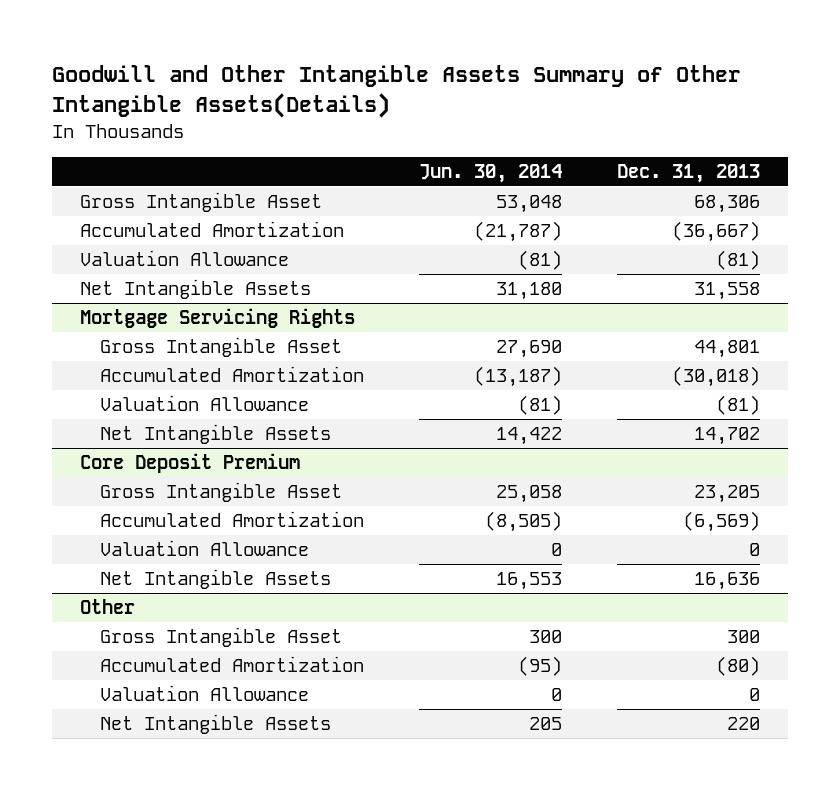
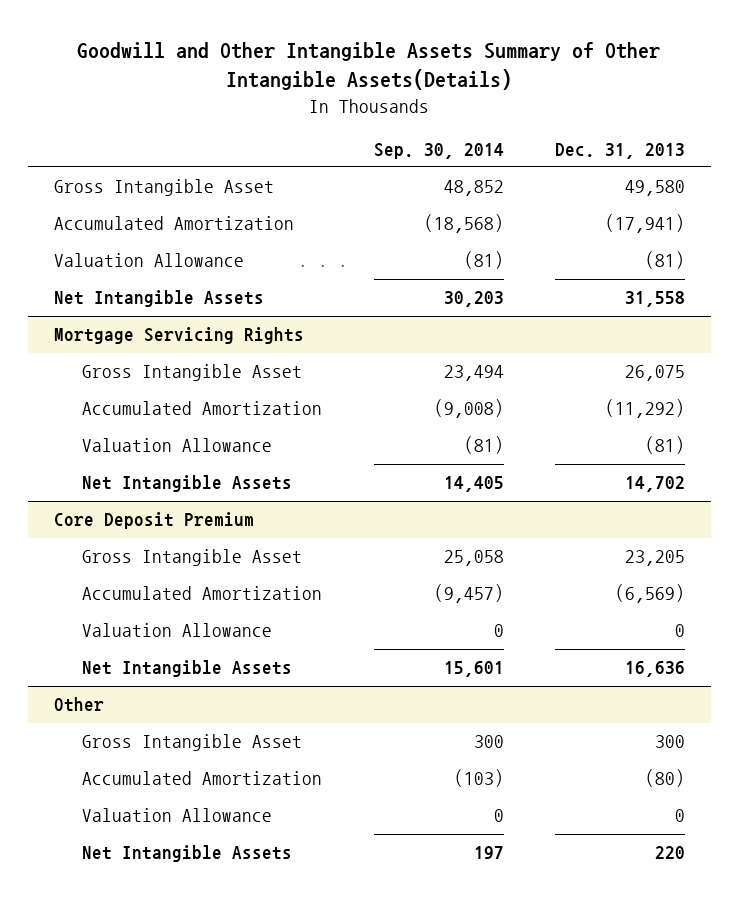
[419,164,563,184] Jun. 30, 2014 -> none
none -> [373,142,504,159] Sep. 30, 2014
[694,195,761,214] 68,306 -> [625,180,686,197] 49,580
[672,221,761,243] (36,667) -> [605,214,686,234] (17,941)
[694,340,761,359] 44,801 -> [625,365,686,382] 26,075
[672,366,761,388] (30,018) -> [605,399,686,419] (11,292)

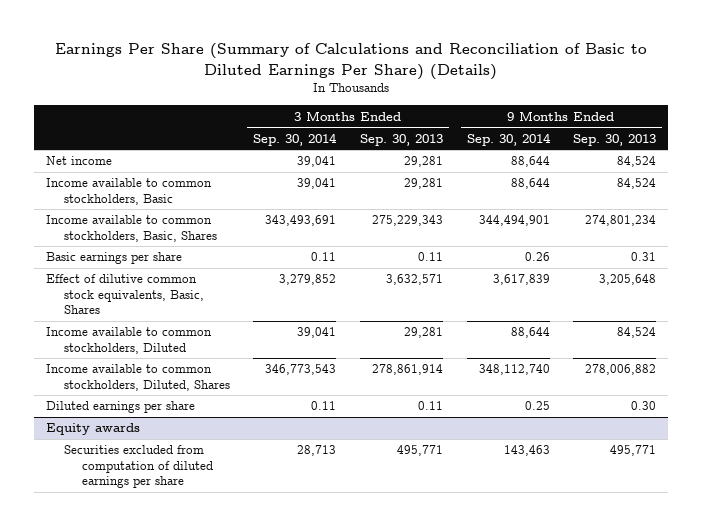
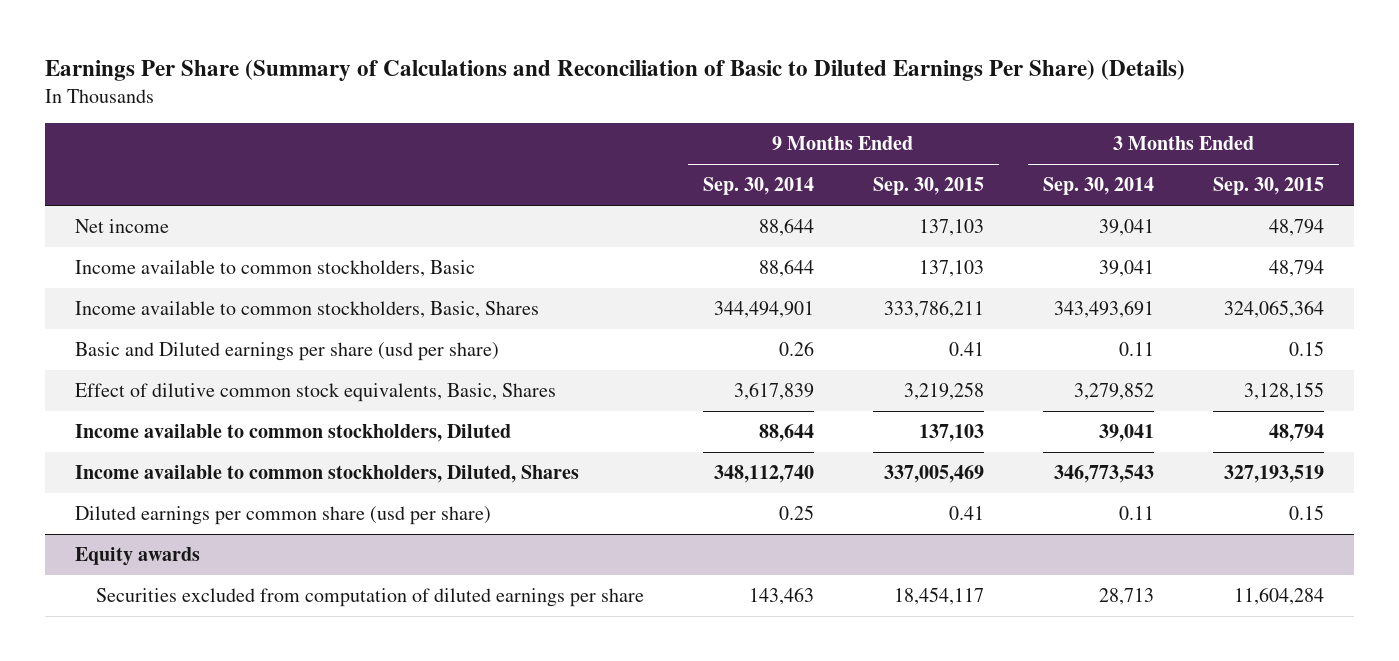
[359,133,443,146] Sep. 30, 2013 -> none
[573,133,657,146] Sep. 30, 2013 -> none
none -> [872,177,984,196] Sep. 30, 2015
none -> [1213,177,1325,196] Sep. 30, 2015
[45,252,182,265] Basic earnings per share -> [75,342,500,362] Basic and Diluted earnings per share (usd per share)
[45,401,195,414] Diluted earnings per share -> [75,506,492,526] Diluted earnings per common share (usd per share)

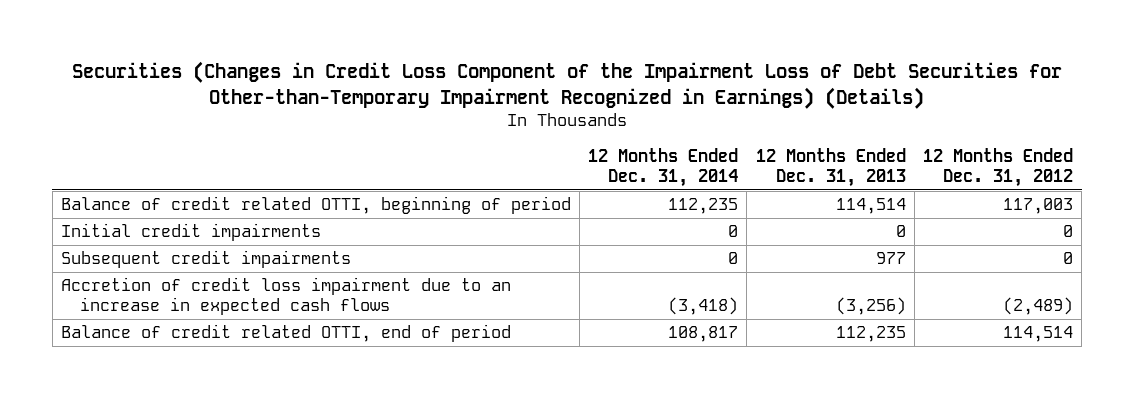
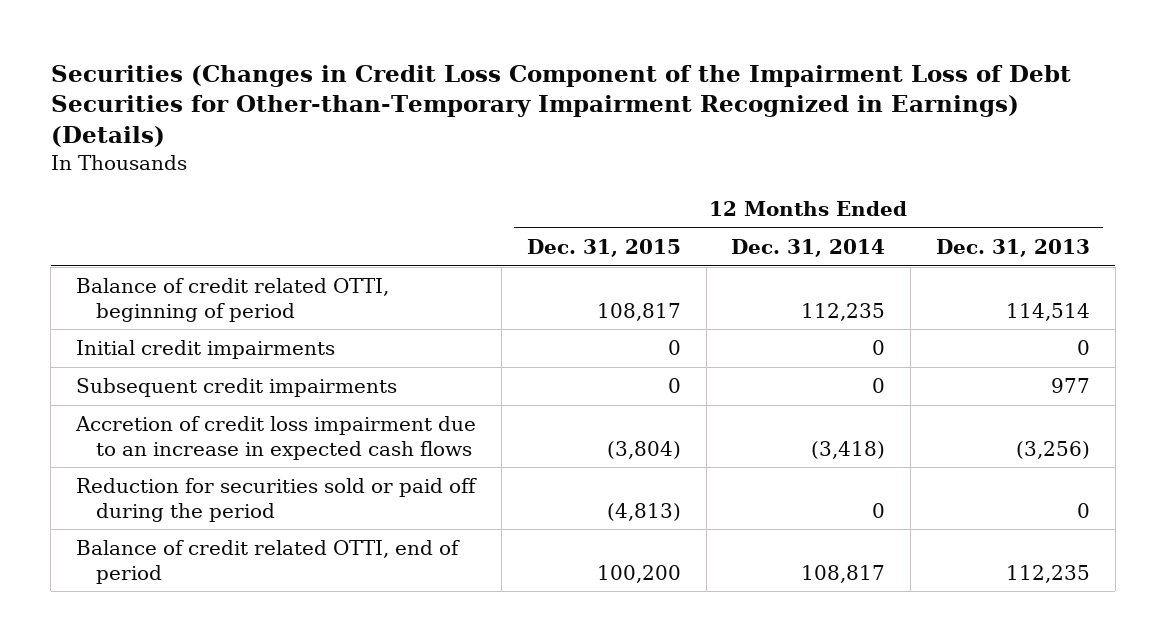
[923,148,1074,188] 12 Months Ended Dec. 31, 2012 -> none
none -> [526,238,681,257] Dec. 31, 2015
none -> [76,478,478,522] Reduction for securities sold or paid off during the period

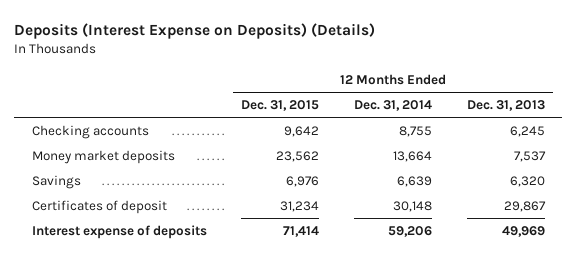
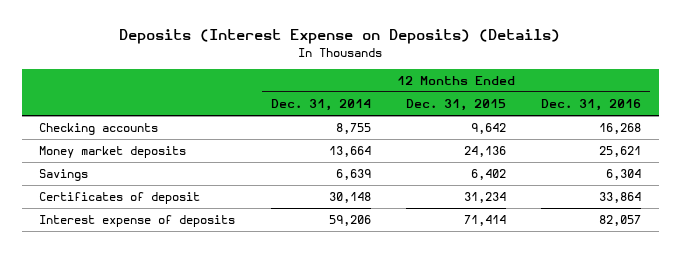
[466,100,545,112] Dec. 31, 2013 -> none
none -> [541,99,642,112] Dec. 31, 2016
[276,150,320,162] 23,562 -> [463,146,506,158] 24,136
[286,175,320,187] 6,976 -> [470,169,506,181] 6,402

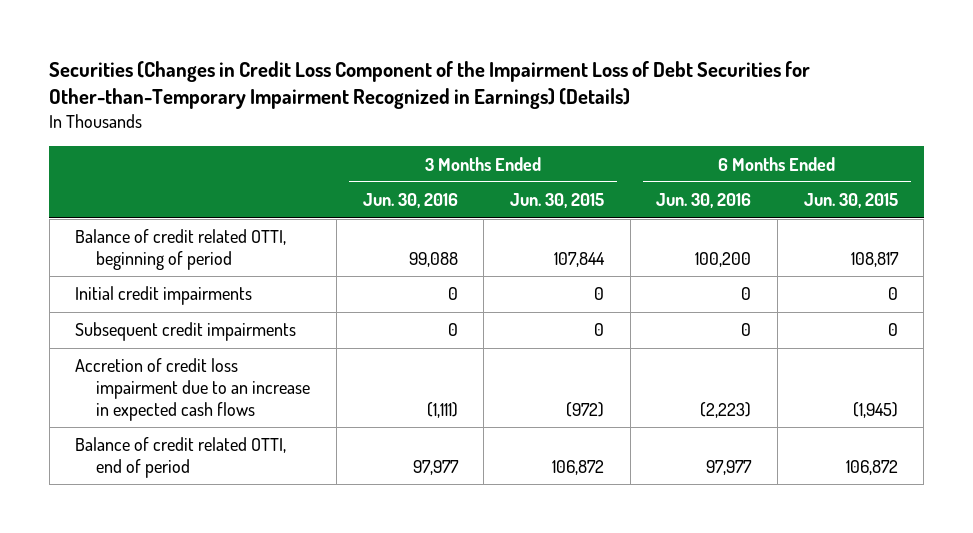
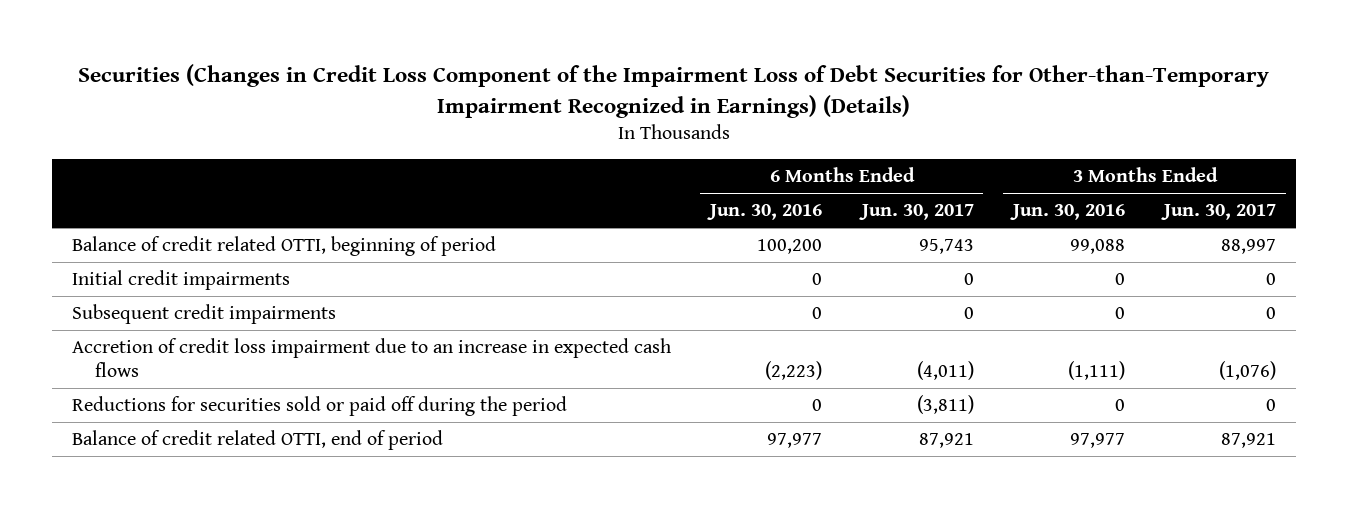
[509,193,604,209] Jun. 30, 2015 -> none
[803,193,898,209] Jun. 30, 2015 -> none
none -> [858,204,974,221] Jun. 30, 2017
none -> [1161,204,1277,221] Jun. 30, 2017
none -> [71,396,567,417] Reductions for securities sold or paid off during the period

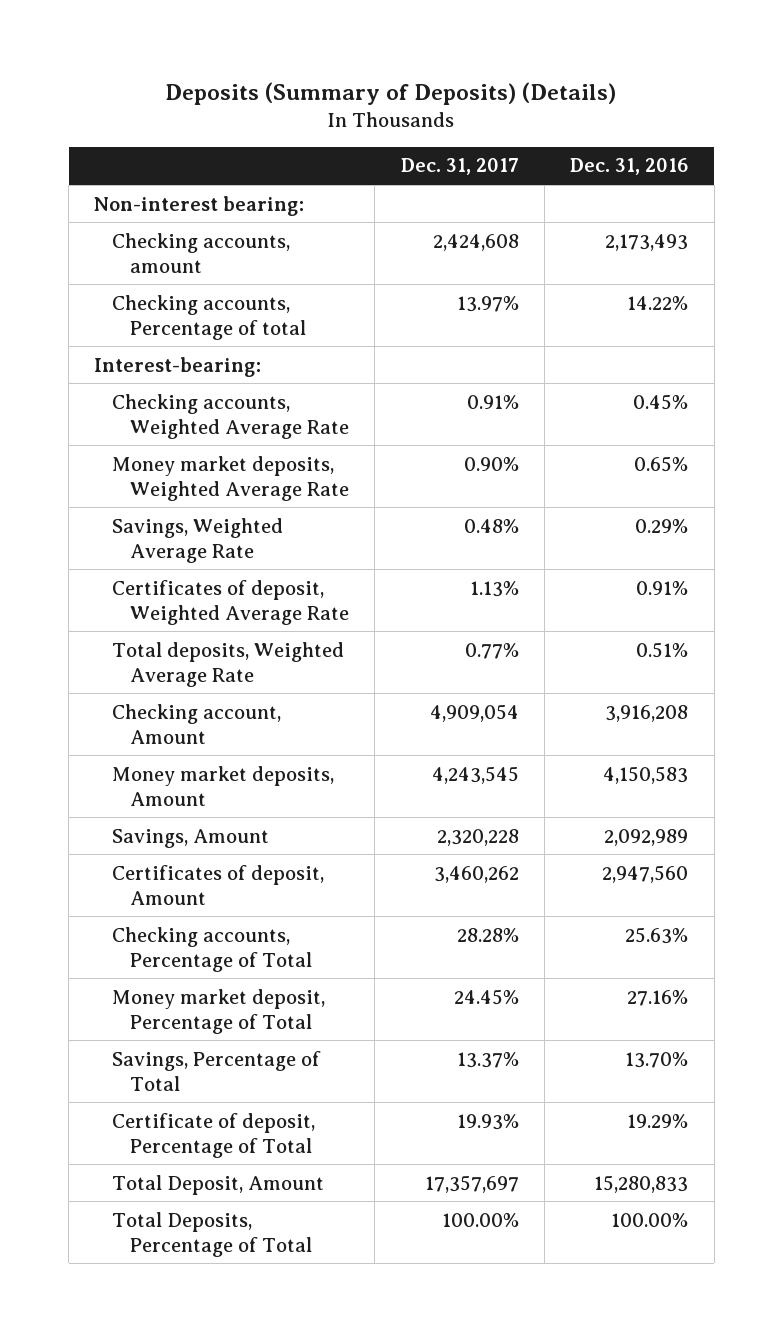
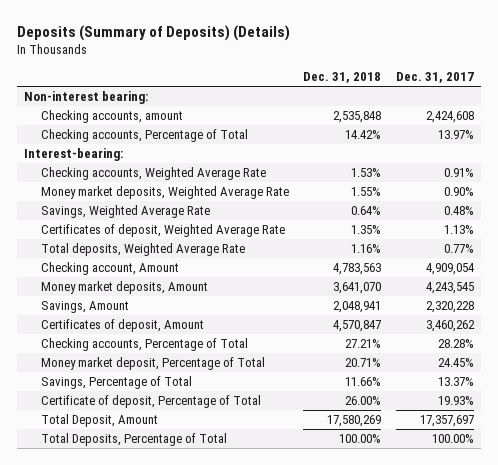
[570,158,689,176] Dec. 31, 2016 -> none
none -> [303,72,382,84] Dec. 31, 2018
[112,294,306,340] Checking accounts, Percentage of total -> [41,128,249,142] Checking accounts, Percentage of Total

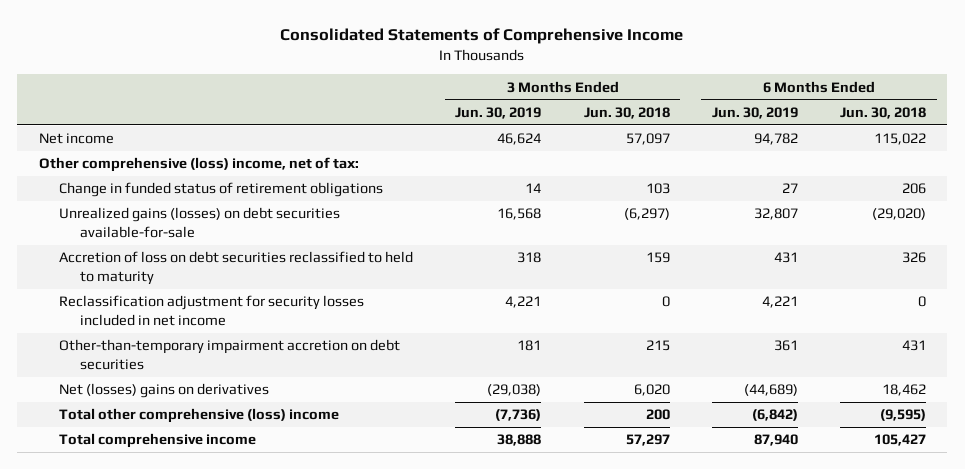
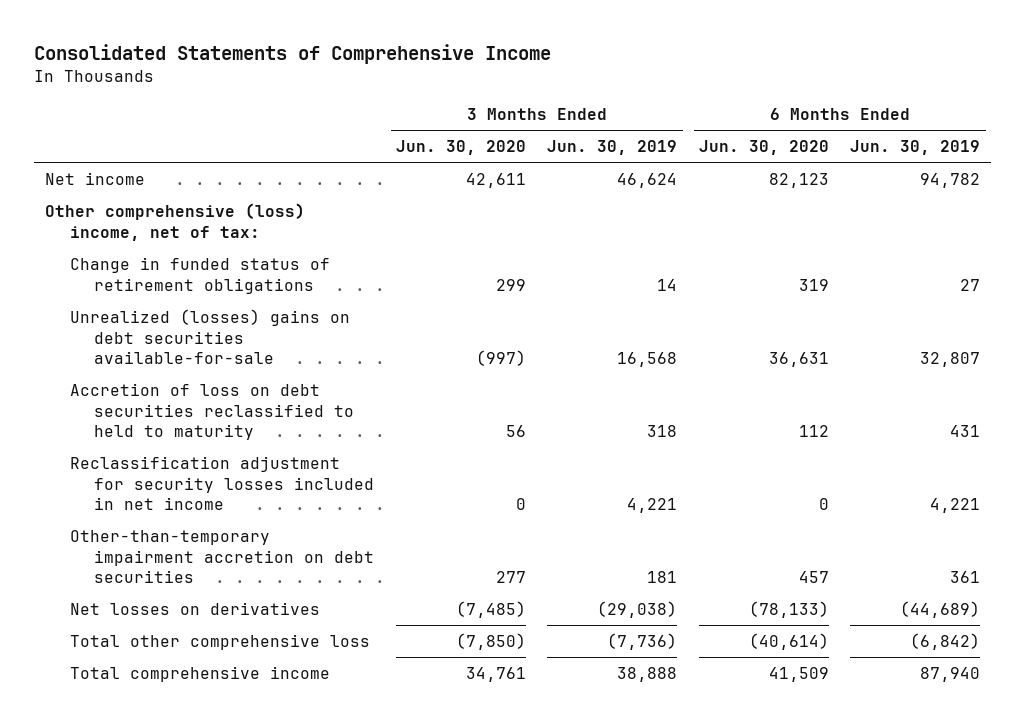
[583,106,670,119] Jun. 30, 2018 -> none
[840,106,927,119] Jun. 30, 2018 -> none
none -> [395,140,526,156] Jun. 30, 2020
none -> [698,140,829,156] Jun. 30, 2020
[59,207,341,239] Unrealized gains (losses) on debt securities available-for-sale -> [69,309,350,365] Unrealized (losses) gains on debt securities available-for-sale
[59,383,270,399] Net (losses) gains on derivatives -> [69,602,320,616] Net losses on derivatives
[59,408,340,424] Total other comprehensive (loss) income -> [69,634,370,651] Total other comprehensive loss

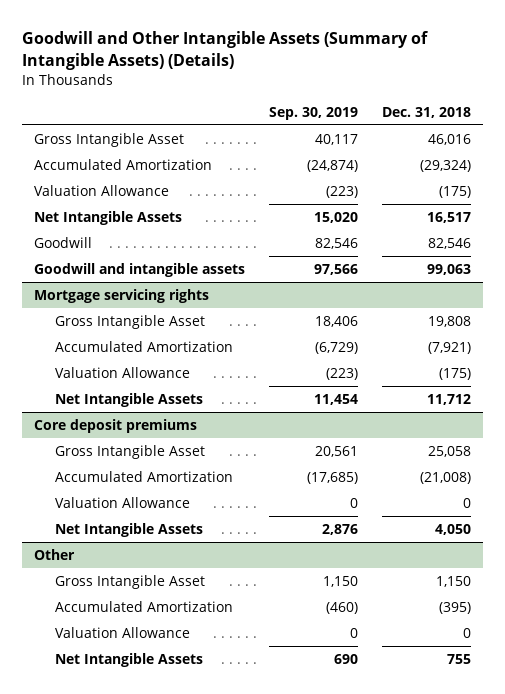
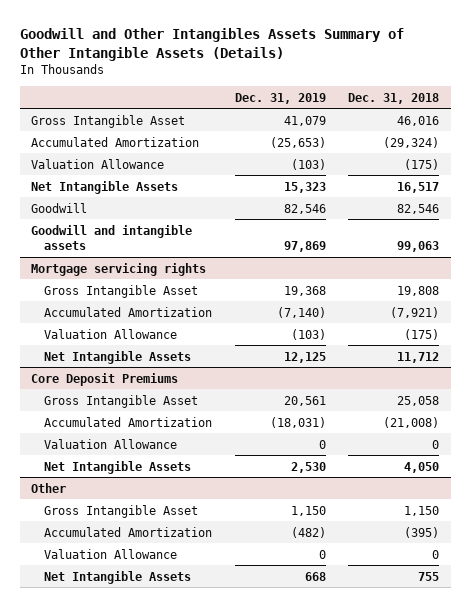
[22,30,429,70] Goodwill and Other Intangible Assets (Summary of Intangible Assets) (Details) -> [19,27,404,61] Goodwill and Other Intangibles Assets Summary of Other Intangible Assets (Details)
[269,106,359,120] Sep. 30, 2019 -> none
none -> [234,92,326,104] Dec. 31, 2019
[34,418,198,433] Core deposit premiums -> [31,372,179,386] Core Deposit Premiums

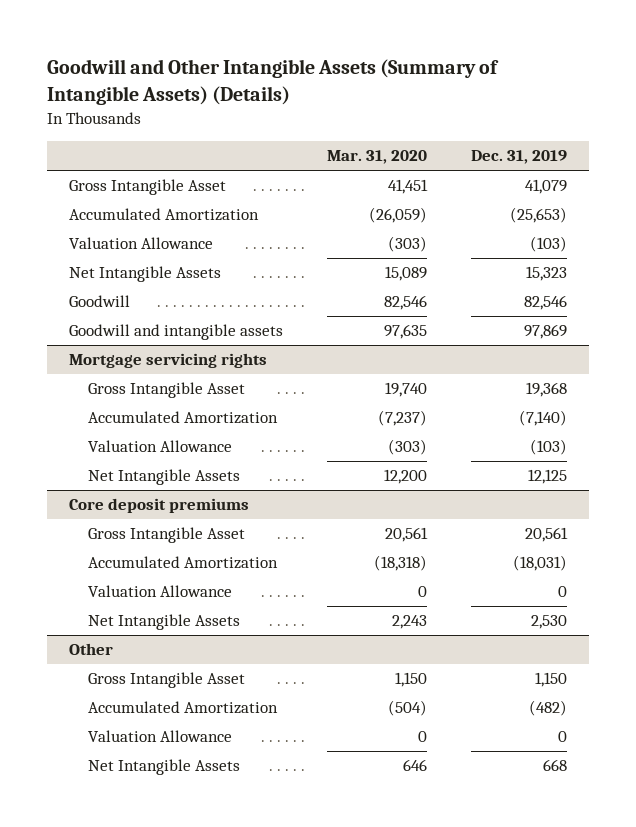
[19,27,404,61] Goodwill and Other Intangibles Assets Summary of Other Intangible Assets (Details) -> [47,58,500,105] Goodwill and Other Intangible Assets (Summary of Intangible Assets) (Details)
[348,92,440,104] Dec. 31, 2018 -> none
none -> [327,150,428,165] Mar. 31, 2020
[31,372,179,386] Core Deposit Premiums -> [69,498,250,514] Core deposit premiums

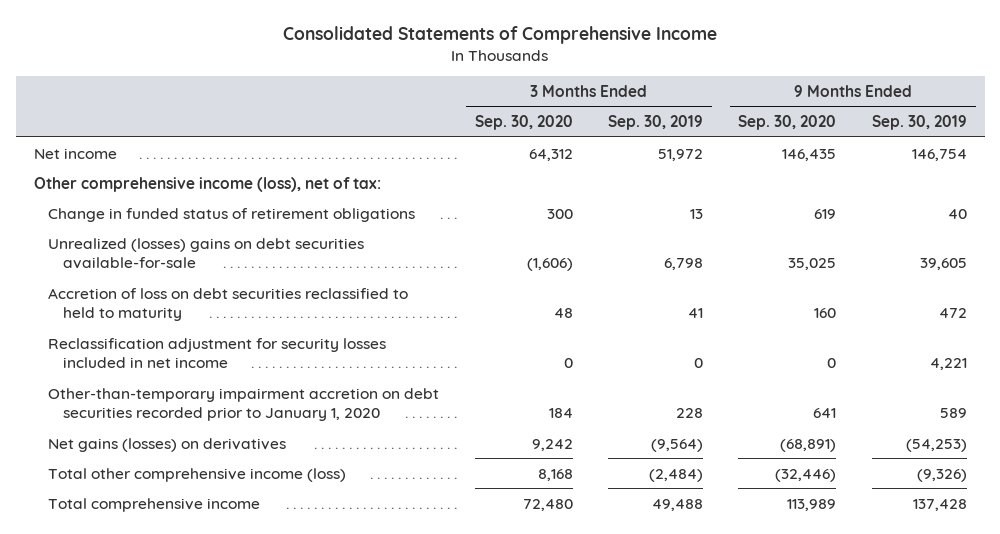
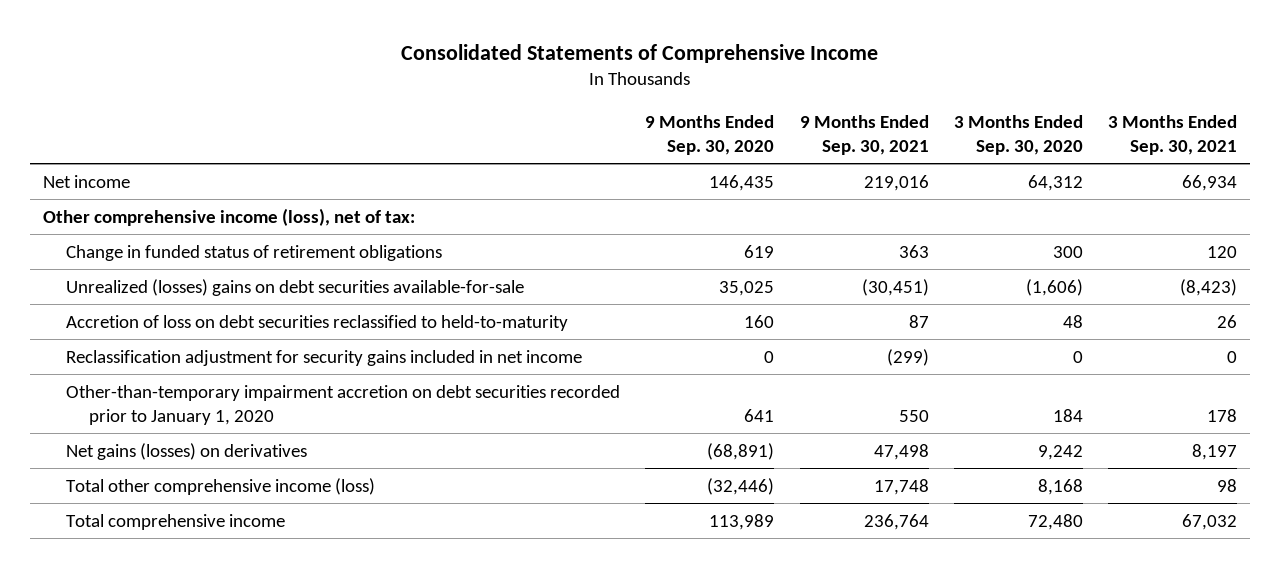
[607,114,703,130] Sep. 30, 2019 -> none
[871,114,967,130] Sep. 30, 2019 -> none
none -> [799,114,929,155] 9 Months Ended Sep. 30, 2021
none -> [1108,114,1238,155] 3 Months Ended Sep. 30, 2021
[48,287,409,321] Accretion of loss on debt securities reclassified to held to maturity -> [66,314,569,331] Accretion of loss on debt securities reclassified to held-to-maturity
[48,337,387,368] Reclassification adjustment for security losses included in net income -> [66,349,583,366] Reclassification adjustment for security gains included in net income

